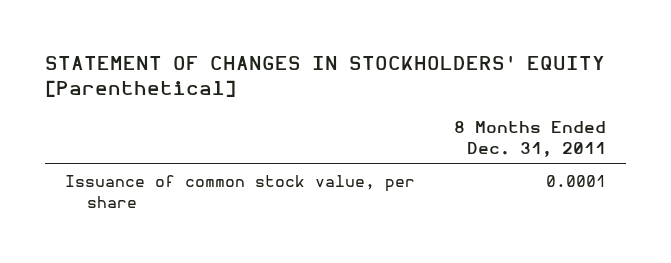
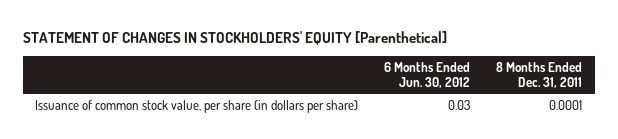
none -> [384,61,471,89] 6 Months Ended Jun. 30, 2012
[64,175,415,208] Issuance of common stock value, per share -> [35,99,359,113] Issuance of common stock value, per share (in dollars per share)

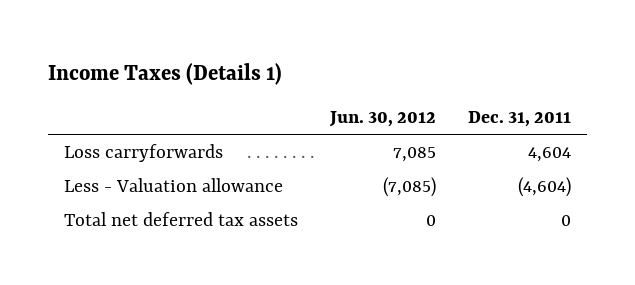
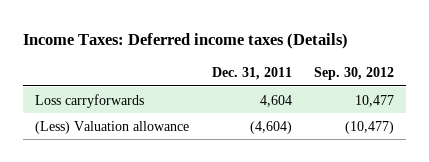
[48,63,283,86] Income Taxes (Details 1) -> [23,33,349,50] Income Taxes: Deferred income taxes (Details)
[328,111,436,128] Jun. 30, 2012 -> none
none -> [314,67,395,81] Sep. 30, 2012
[64,211,299,226] Total net deferred tax assets -> none
[64,177,284,192] Less - Valuation allowance -> [34,120,189,134] (Less) Valuation allowance

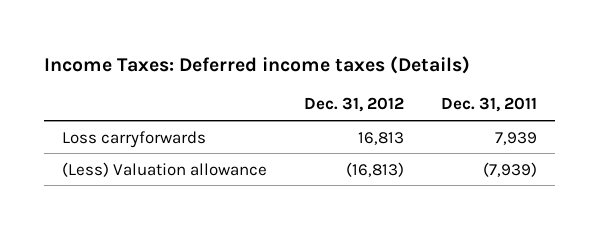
[314,67,395,81] Sep. 30, 2012 -> none
none -> [304,97,405,113] Dec. 31, 2012
[259,94,292,107] 4,604 -> [494,131,537,145] 7,939
[249,120,292,134] (4,604) -> [482,161,537,177] (7,939)

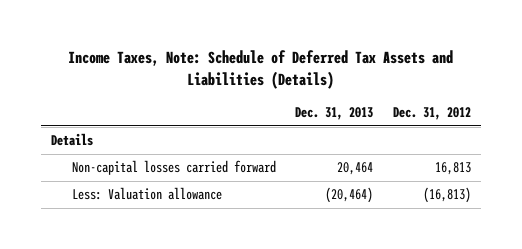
[44,55,471,74] Income Taxes: Deferred income taxes (Details) -> [68,50,454,89] Income Taxes, Note: Schedule of Deferred Tax Assets and Liabilities (Details)
[440,97,537,113] Dec. 31, 2011 -> none
none -> [295,107,374,121] Dec. 31, 2013
none -> [51,133,94,147] Details
[62,130,207,148] Loss carryforwards -> [71,160,276,176] Non-capital losses carried forward
[62,161,268,177] (Less) Valuation allowance -> [71,187,222,201] Less: Valuation allowance

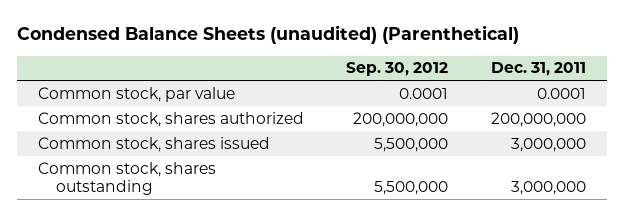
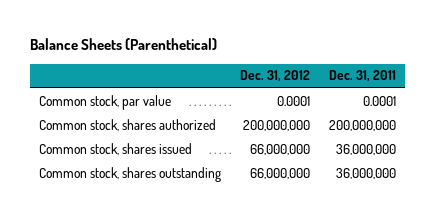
[16,25,519,45] Condensed Balance Sheets (unaudited) (Parenthetical) -> [29,38,217,51] Balance Sheets (Parenthetical)
[346,62,449,77] Sep. 30, 2012 -> none
none -> [240,70,311,83] Dec. 31, 2012
[511,137,587,152] 3,000,000 -> [336,143,397,155] 36,000,000
[511,181,587,196] 3,000,000 -> [336,167,397,179] 36,000,000

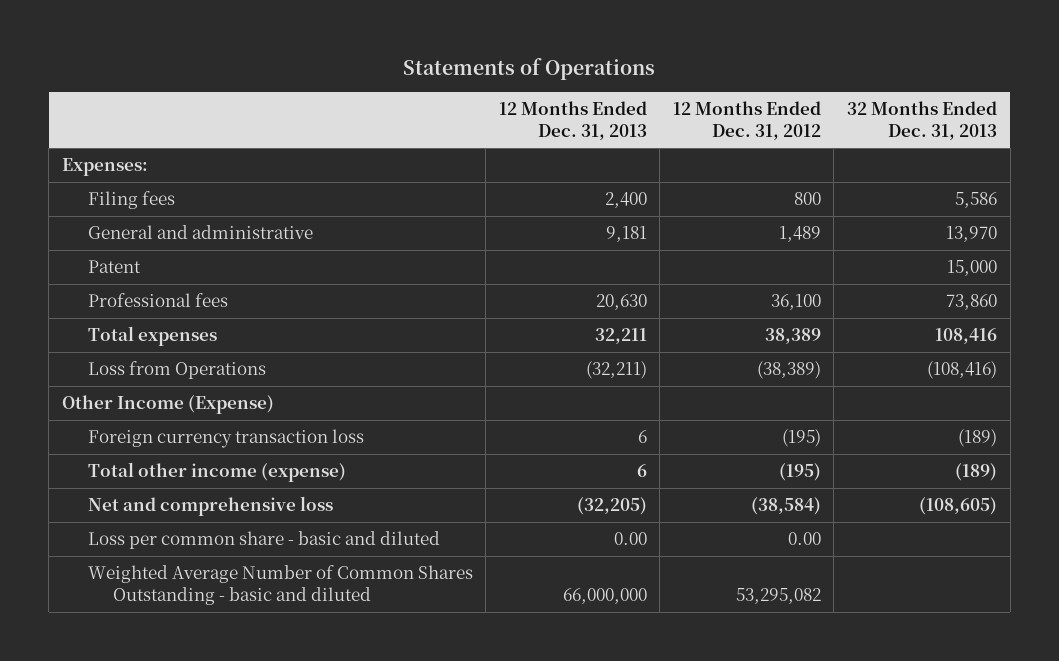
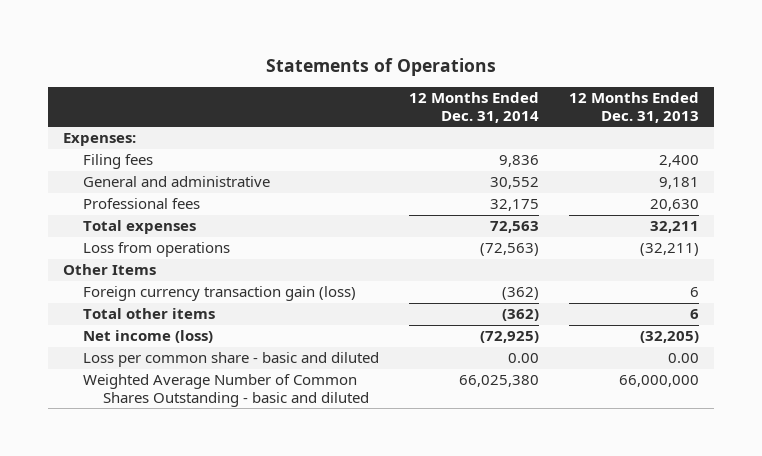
[672,100,821,140] 12 Months Ended Dec. 31, 2012 -> none
[847,100,998,140] 32 Months Ended Dec. 31, 2013 -> none
none -> [409,92,540,123] 12 Months Ended Dec. 31, 2014
[87,260,141,274] Patent -> none
[87,462,346,483] Total other income (expense) -> none
[87,361,266,380] Loss from Operations -> [83,242,231,258] Loss from operations
[61,395,274,415] Other Income (Expense) -> [63,264,157,276] Other Items
[87,429,364,449] Foreign currency transaction loss -> [83,286,357,302] Foreign currency transaction gain (loss)
none -> [83,308,216,320] Total other items
[87,496,333,517] Net and comprehensive loss -> [83,330,214,344] Net income (loss)

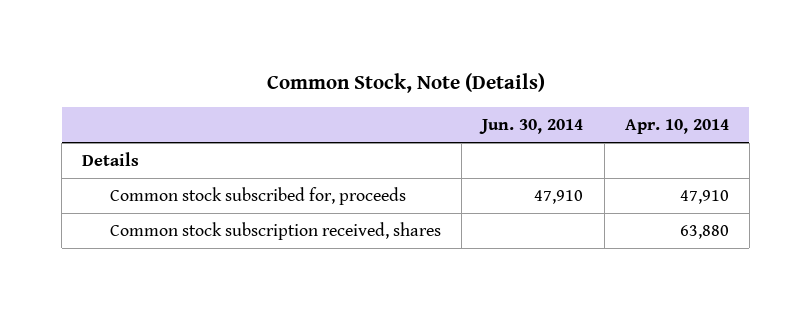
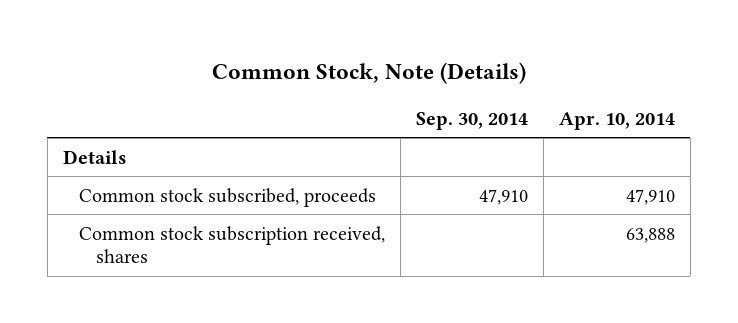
[479,119,584,135] Jun. 30, 2014 -> none
none -> [416,111,529,130] Sep. 30, 2014
[110,186,407,205] Common stock subscribed for, proceeds -> [79,187,377,207] Common stock subscribed, proceeds
[679,224,729,239] 63,880 -> [625,227,675,243] 63,888

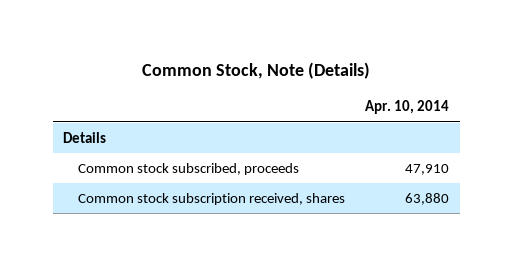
[416,111,529,130] Sep. 30, 2014 -> none
[625,227,675,243] 63,888 -> [405,193,450,206] 63,880

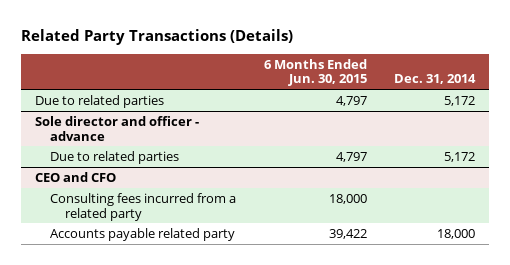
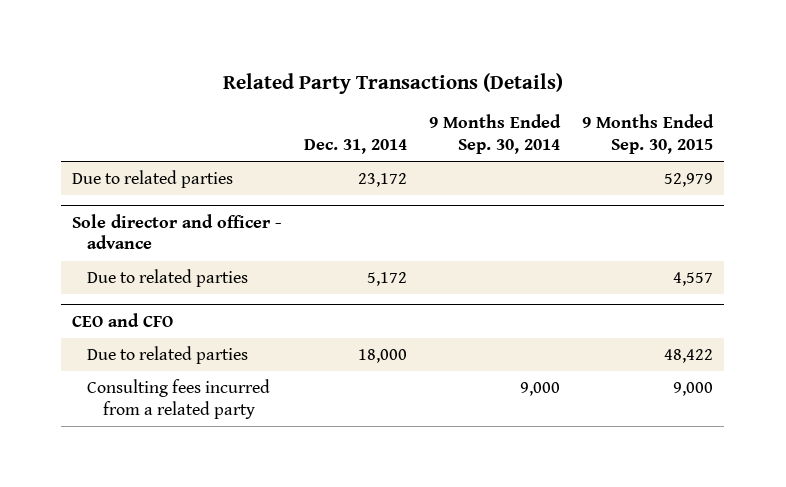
[263,58,367,87] 6 Months Ended Jun. 30, 2015 -> none
none -> [429,114,562,154] 9 Months Ended Sep. 30, 2014
none -> [582,114,715,154] 9 Months Ended Sep. 30, 2015
[444,95,476,106] 5,172 -> [358,173,408,188] 23,172
none -> [87,346,249,365] Due to related parties
[50,227,236,241] Accounts payable related party -> none

